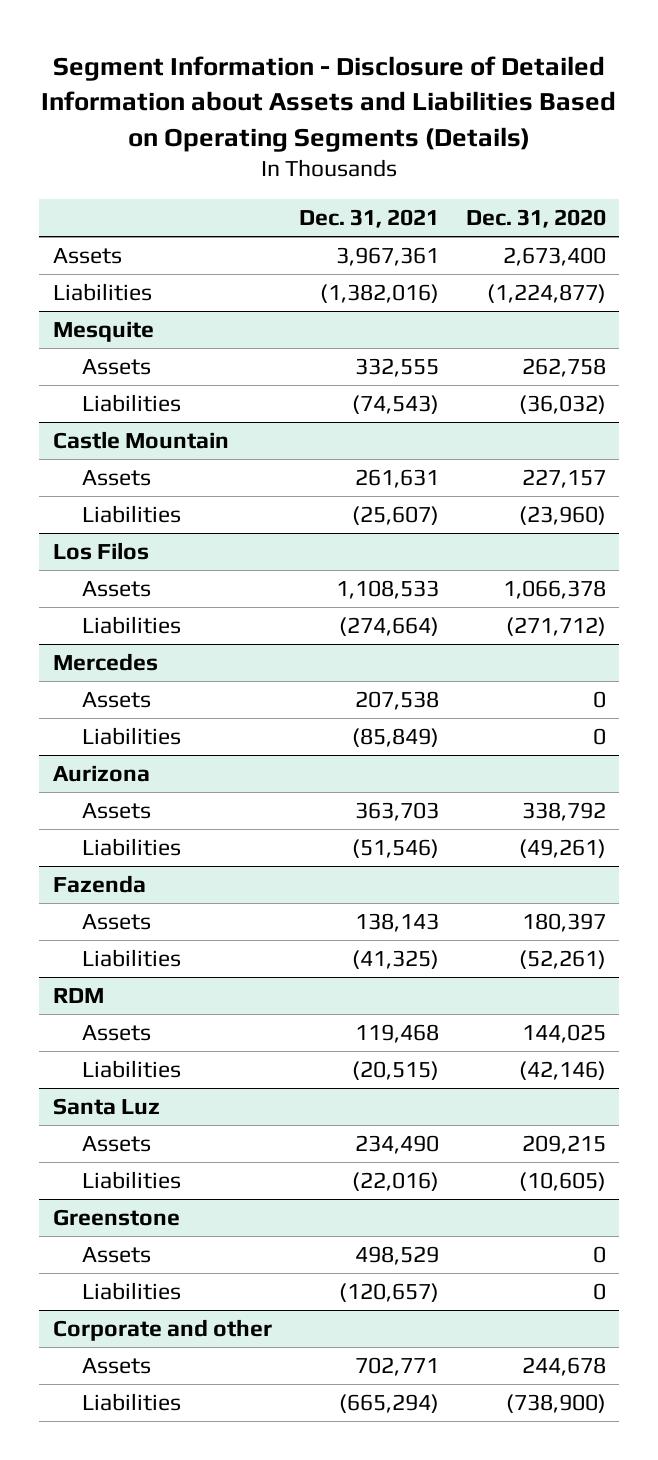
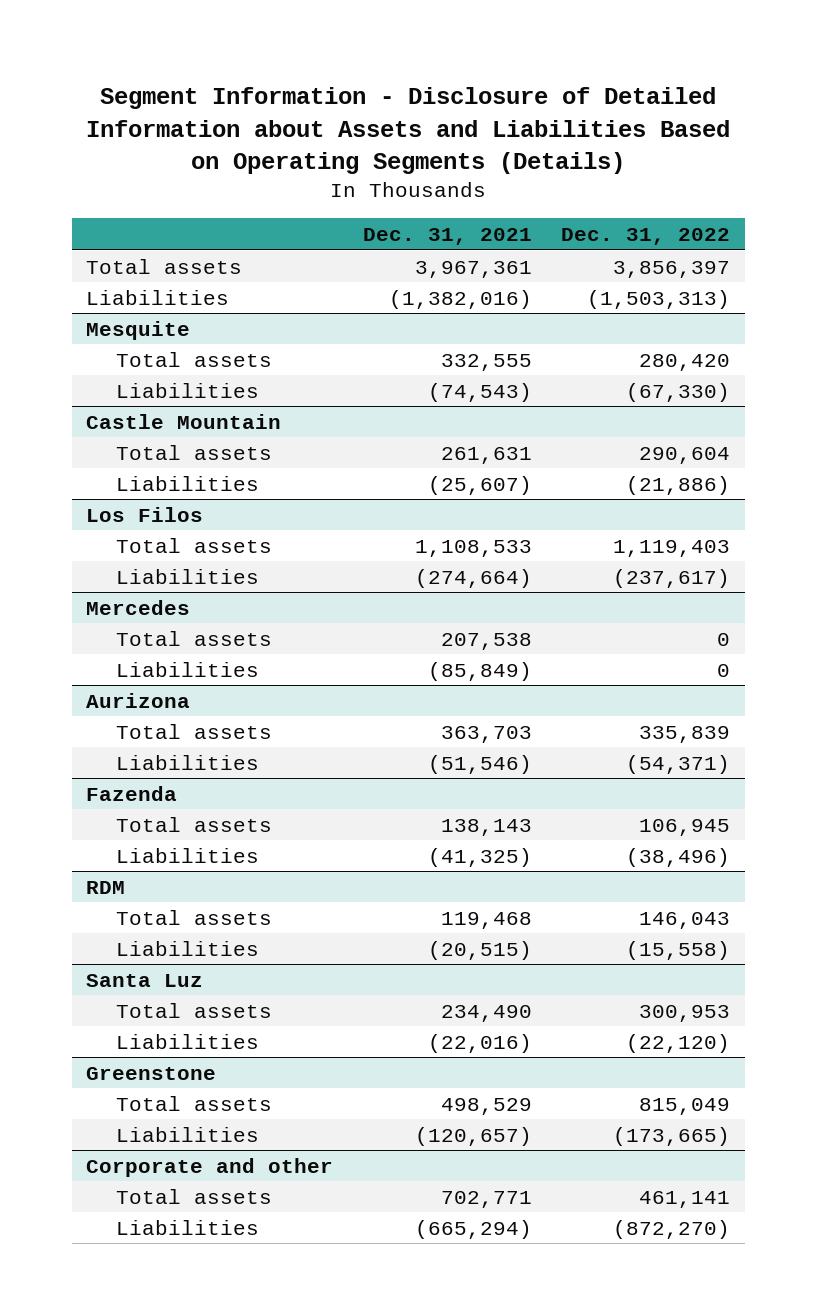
[465,209,606,229] Dec. 31, 2020 -> none
none -> [561,227,731,245] Dec. 31, 2022
[52,247,122,264] Assets -> [86,258,243,274] Total assets
[82,358,152,375] Assets -> [116,351,273,367] Total assets
[82,469,152,486] Assets -> [116,444,273,460] Total assets
[82,580,152,597] Assets -> [116,537,273,553] Total assets
[82,691,152,708] Assets -> [116,630,273,646] Total assets
[82,802,152,819] Assets -> [116,723,273,739] Total assets
[82,913,152,930] Assets -> [116,816,273,832] Total assets
[82,1024,152,1041] Assets -> [116,909,273,925] Total assets
[82,1135,152,1152] Assets -> [116,1002,273,1018] Total assets
[82,1246,152,1263] Assets -> [116,1095,273,1111] Total assets
[82,1357,152,1374] Assets -> [116,1188,273,1204] Total assets

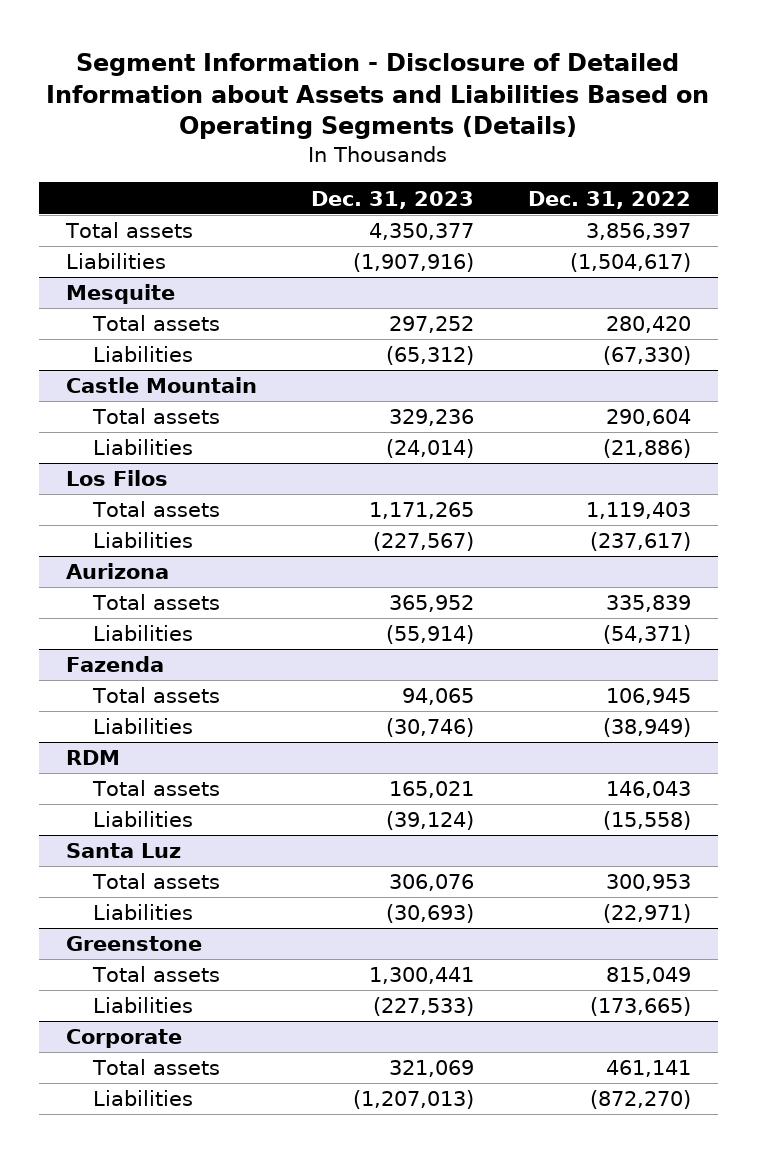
[362,227,532,245] Dec. 31, 2021 -> none
none -> [310,190,474,209] Dec. 31, 2023
[587,289,731,309] (1,503,313) -> [569,253,691,273] (1,504,617)
[86,599,191,615] Mercedes -> none
[116,630,273,646] Total assets -> none
[116,661,260,677] Liabilities -> none
[626,847,731,867] (38,496) -> [602,718,691,738] (38,949)
[626,1033,731,1053] (22,120) -> [602,904,691,924] (22,971)
[86,1157,334,1177] Corporate and other -> none
none -> [66,1029,183,1049] Corporate

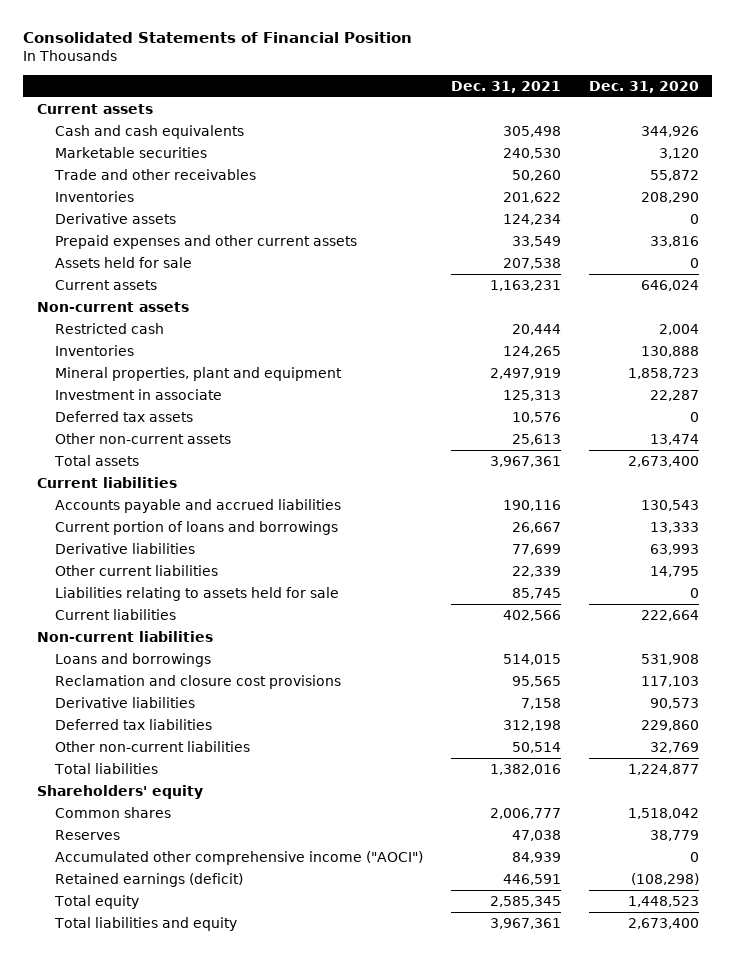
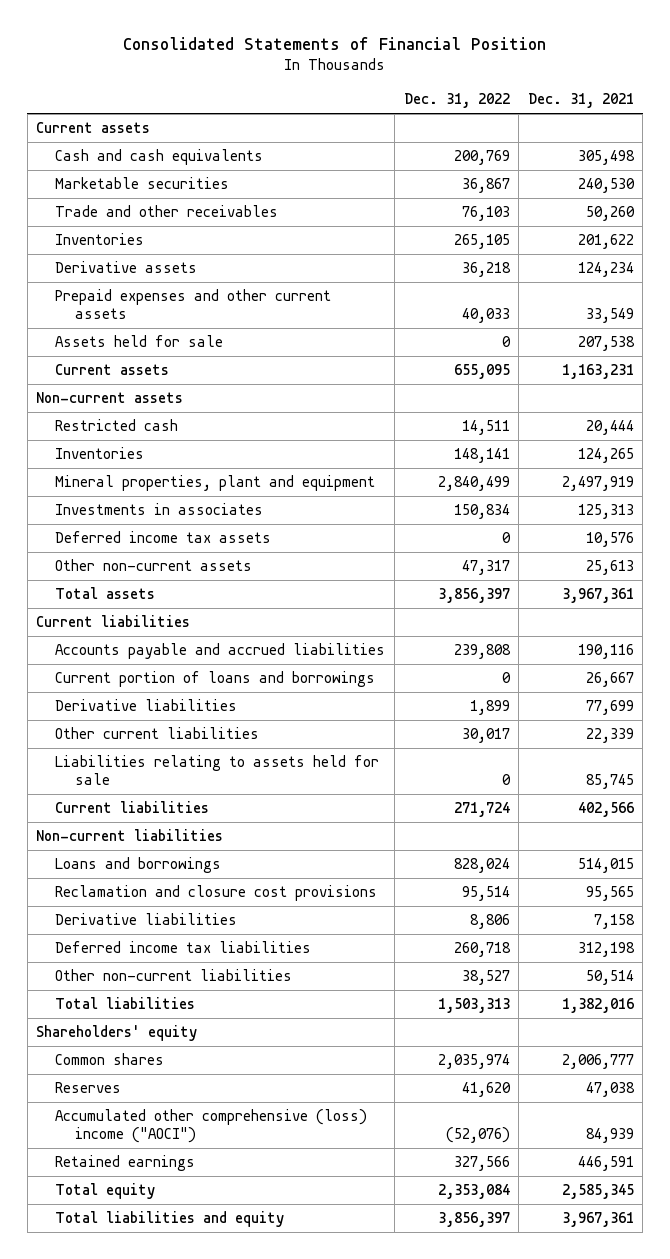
[588,80,699,93] Dec. 31, 2020 -> none
none -> [403,93,510,109] Dec. 31, 2022
[55,388,223,400] Investment in associate -> [55,503,264,516] Investments in associates
[55,410,194,422] Deferred tax assets -> [55,531,272,544] Deferred income tax assets
[55,718,213,730] Deferred tax liabilities -> [55,941,312,954] Deferred income tax liabilities
[55,850,424,865] Accumulated other comprehensive income ("AOCI") -> [55,1109,368,1143] Accumulated other comprehensive (loss) income ("AOCI")
[55,872,244,887] Retained earnings (deficit) -> [55,1155,196,1172] Retained earnings

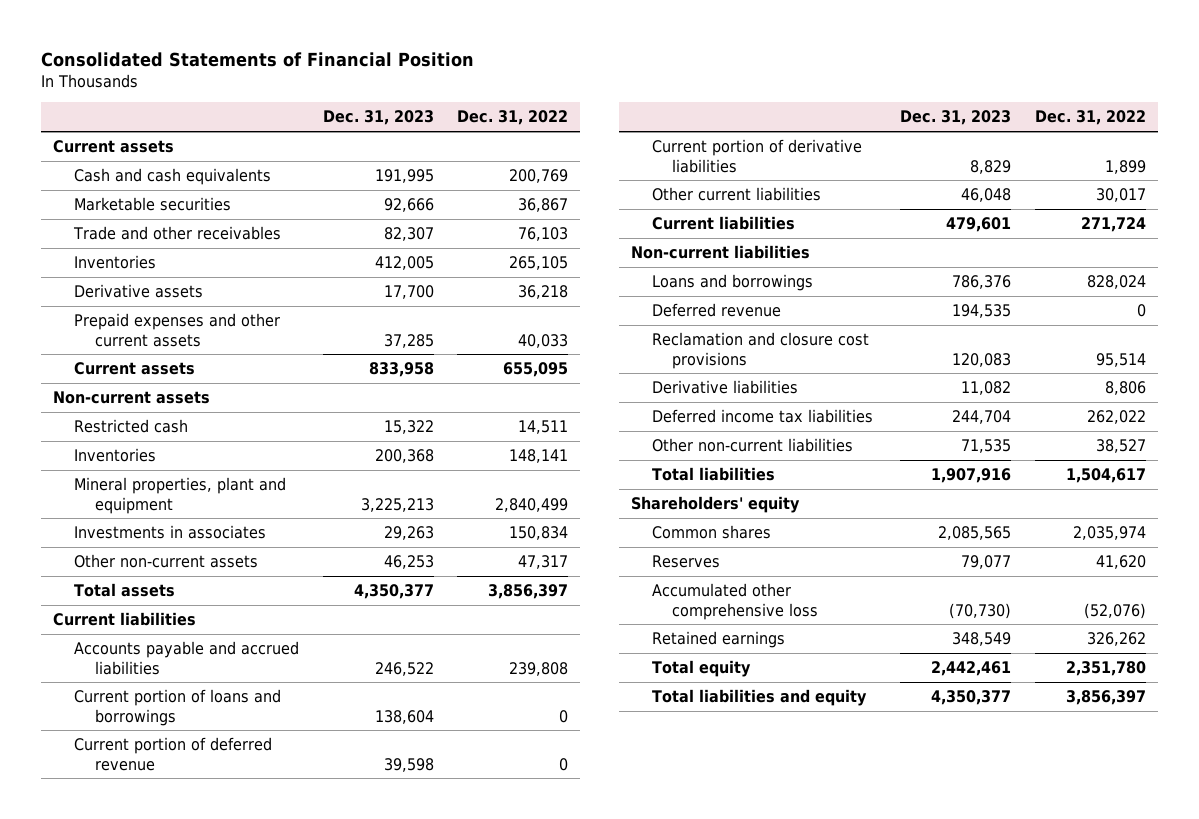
[527,93,634,109] Dec. 31, 2021 -> none
none -> [322,110,434,126] Dec. 31, 2023
[55,335,224,348] Assets held for sale -> none
[55,531,272,544] Deferred income tax assets -> none
none -> [73,737,272,771] Current portion of deferred revenue
[55,699,238,712] Derivative liabilities -> [651,139,862,173] Current portion of derivative liabilities
[55,755,380,785] Liabilities relating to assets held for sale -> none
none -> [651,303,781,318] Deferred revenue
[453,942,511,958] 260,718 -> [1086,410,1146,425] 262,022
[437,998,510,1014] 1,503,313 -> [1065,468,1146,484] 1,504,617
[55,1109,368,1143] Accumulated other comprehensive (loss) income ("AOCI") -> [651,583,819,620] Accumulated other comprehensive loss
[453,1156,510,1172] 327,566 -> [1086,632,1146,647] 326,262
[437,1184,510,1200] 2,353,084 -> [1065,661,1146,677] 2,351,780

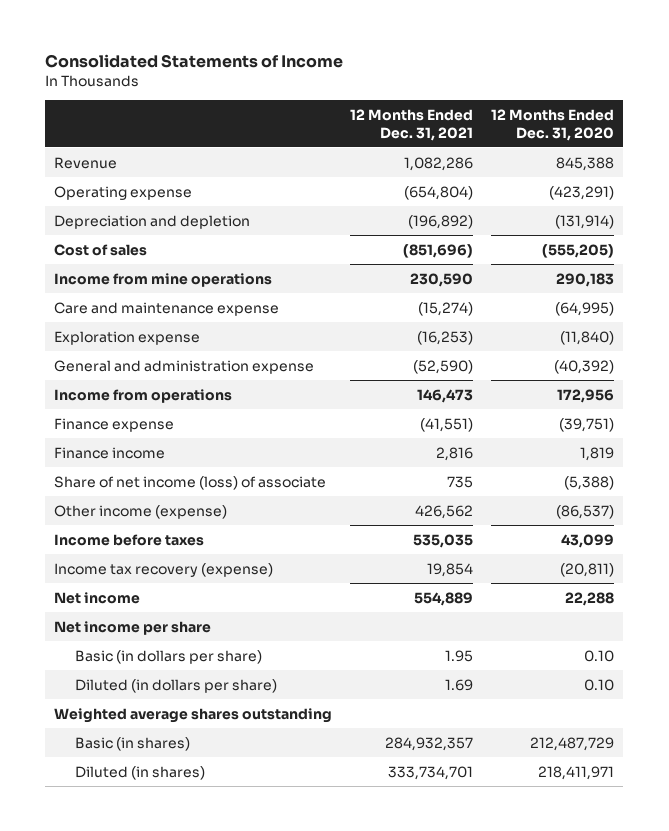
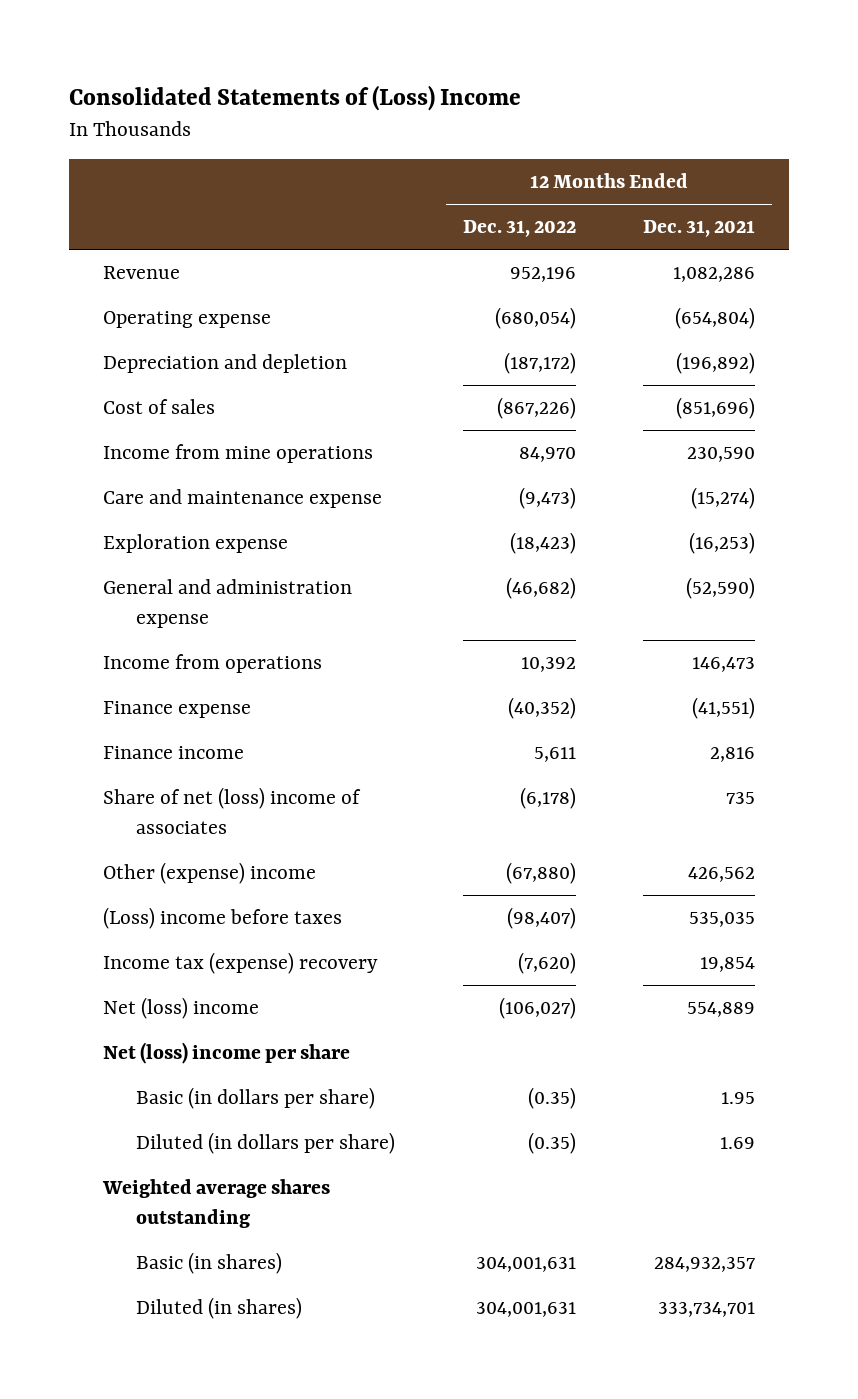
[45,54,344,69] Consolidated Statements of Income -> [69,85,522,112] Consolidated Statements of (Loss) Income
[491,108,615,141] 12 Months Ended Dec. 31, 2020 -> none
none -> [462,220,576,238] Dec. 31, 2022
[54,475,327,490] Share of net income (loss) of associate -> [103,787,362,834] Share of net (loss) income of associates
[54,504,228,519] Other income (expense) -> [103,862,317,885] Other (expense) income
[54,533,205,546] Income before taxes -> [103,907,343,930] (Loss) income before taxes
[54,562,274,577] Income tax recovery (expense) -> [103,952,379,975] Income tax (expense) recovery
[54,591,141,604] Net income -> [103,997,260,1020] Net (loss) income
[54,620,212,635] Net income per share -> [103,1042,351,1065] Net (loss) income per share

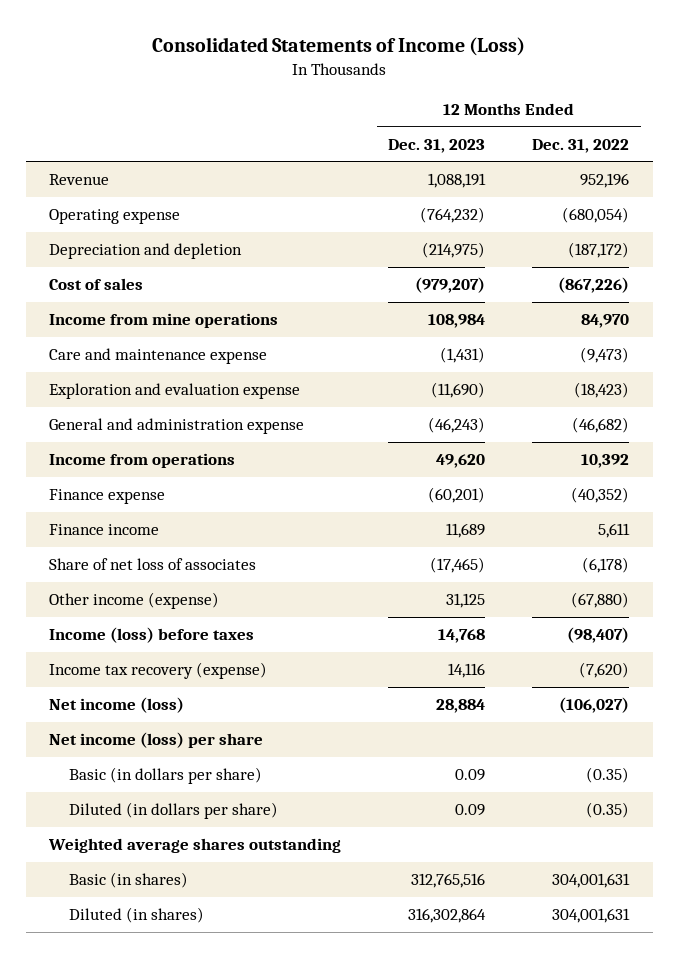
[69,85,522,112] Consolidated Statements of (Loss) Income -> [152,37,526,57] Consolidated Statements of Income (Loss)
[643,220,756,238] Dec. 31, 2021 -> none
none -> [388,138,486,153] Dec. 31, 2023
[103,534,289,554] Exploration expense -> [49,383,301,400] Exploration and evaluation expense
[103,787,362,834] Share of net (loss) income of associates -> [49,558,257,571] Share of net loss of associates
[103,862,317,885] Other (expense) income -> [49,592,220,610] Other income (expense)
[103,907,343,930] (Loss) income before taxes -> [49,627,255,644] Income (loss) before taxes
[103,952,379,975] Income tax (expense) recovery -> [49,662,268,680] Income tax recovery (expense)
[103,997,260,1020] Net (loss) income -> [49,697,185,714] Net income (loss)
[103,1042,351,1065] Net (loss) income per share -> [49,732,264,749] Net income (loss) per share

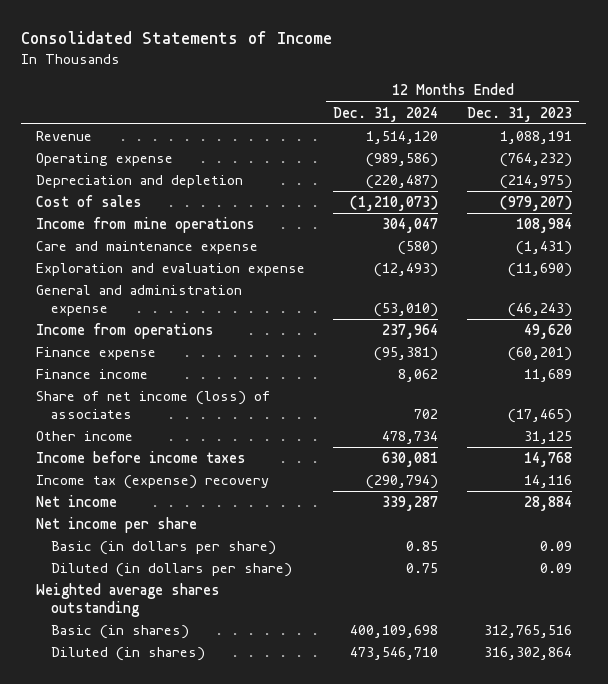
[152,37,526,57] Consolidated Statements of Income (Loss) -> [21,31,333,45] Consolidated Statements of Income
[532,138,630,153] Dec. 31, 2022 -> none
none -> [333,106,439,122] Dec. 31, 2024
[49,558,257,571] Share of net loss of associates -> [35,391,270,420] Share of net income (loss) of associates
[49,592,220,610] Other income (expense) -> [35,431,133,442] Other income
[49,627,255,644] Income (loss) before taxes -> [35,451,246,464] Income before income taxes
[49,662,268,680] Income tax recovery (expense) -> [35,475,269,490] Income tax (expense) recovery
[49,697,185,714] Net income (loss) -> [35,495,117,508] Net income
[49,732,264,749] Net income (loss) per share -> [35,517,197,534] Net income per share

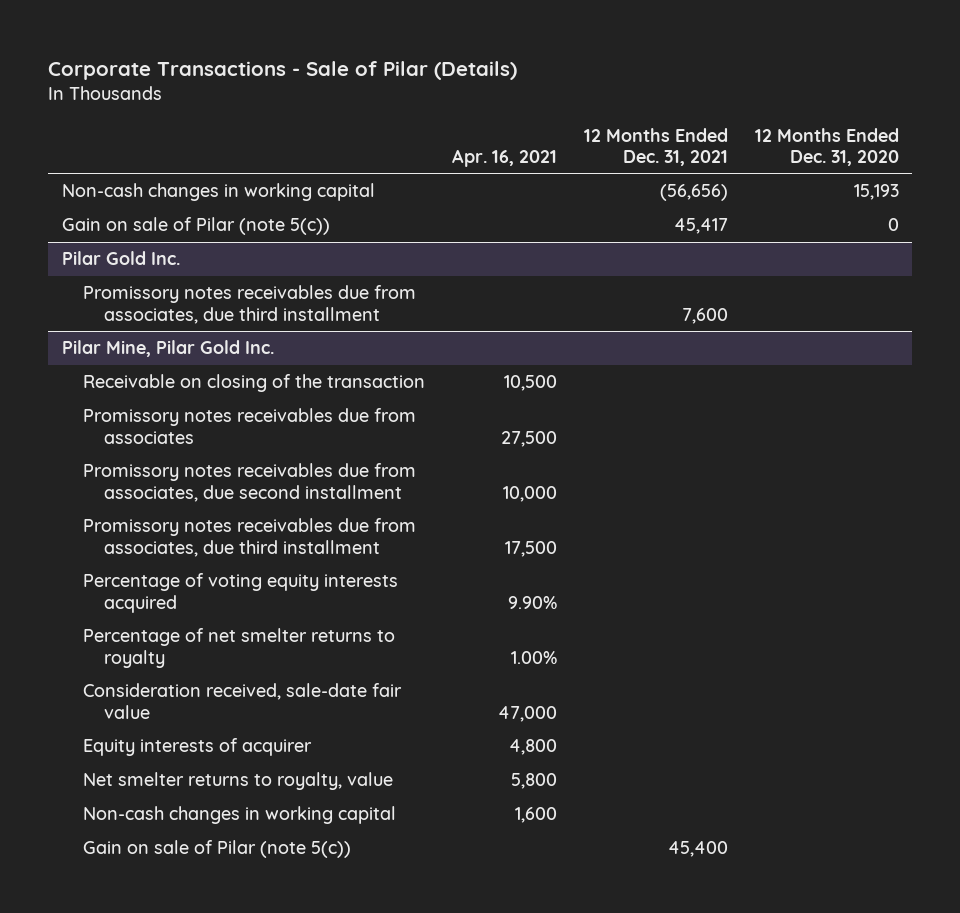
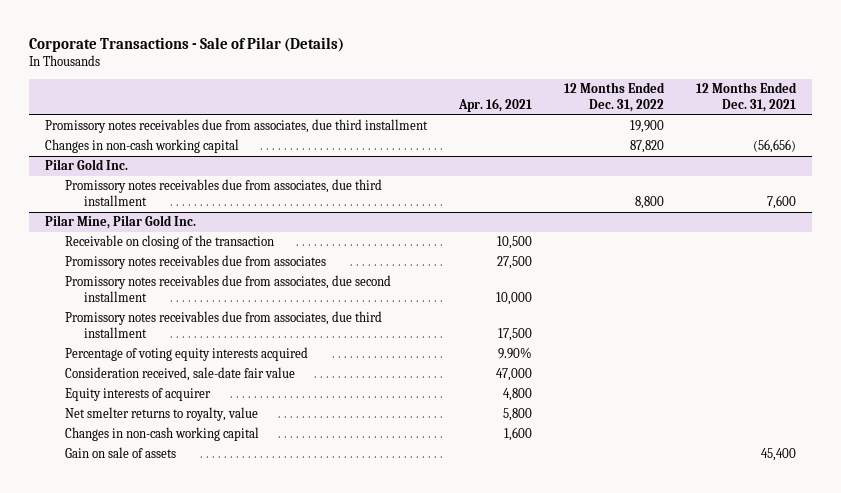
[754,127,899,166] 12 Months Ended Dec. 31, 2020 -> none
none -> [563,82,665,113] 12 Months Ended Dec. 31, 2022
[61,217,330,236] Gain on sale of Pilar (note 5(c)) -> none
none -> [45,119,429,134] Promissory notes receivables due from associates, due third installment
[61,183,375,202] Non-cash changes in working capital -> [45,139,240,154] Changes in non-cash working capital
[82,628,395,668] Percentage of net smelter returns to royalty -> none
[82,806,396,825] Non-cash changes in working capital -> [64,427,259,442] Changes in non-cash working capital
[82,840,351,859] Gain on sale of Pilar (note 5(c)) -> [64,447,176,459] Gain on sale of assets

